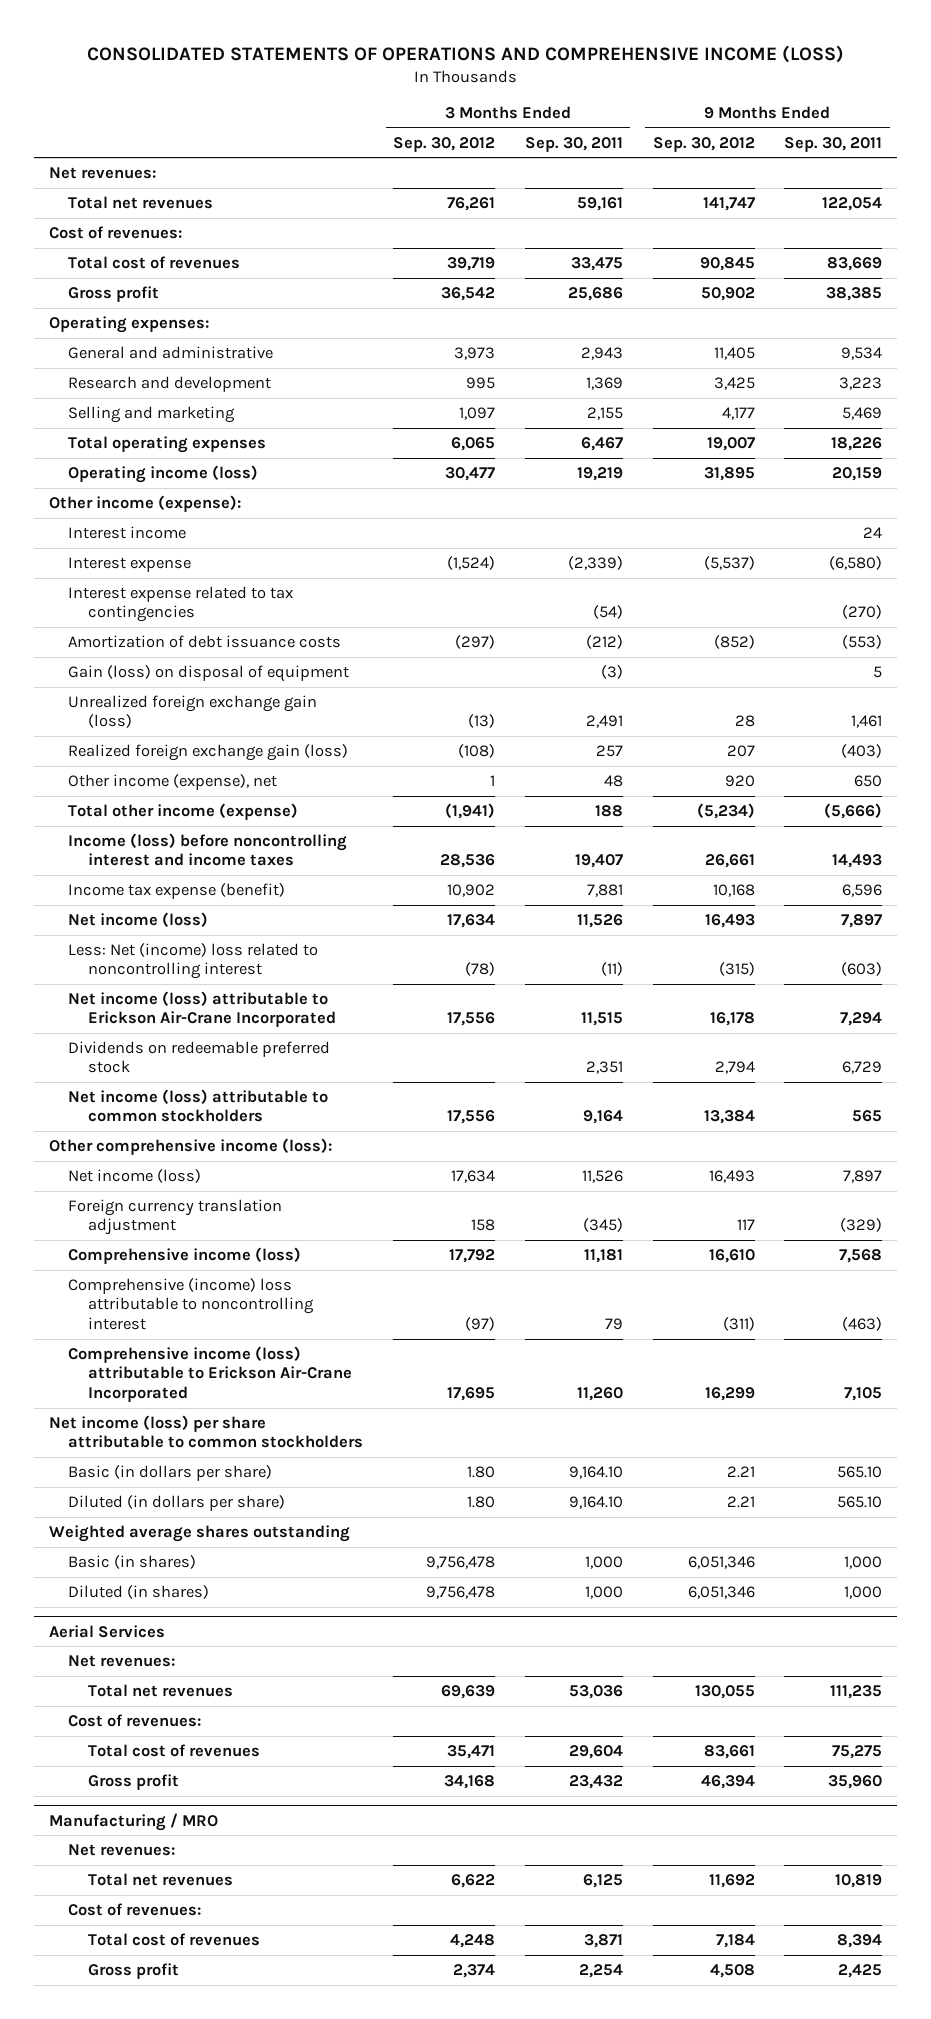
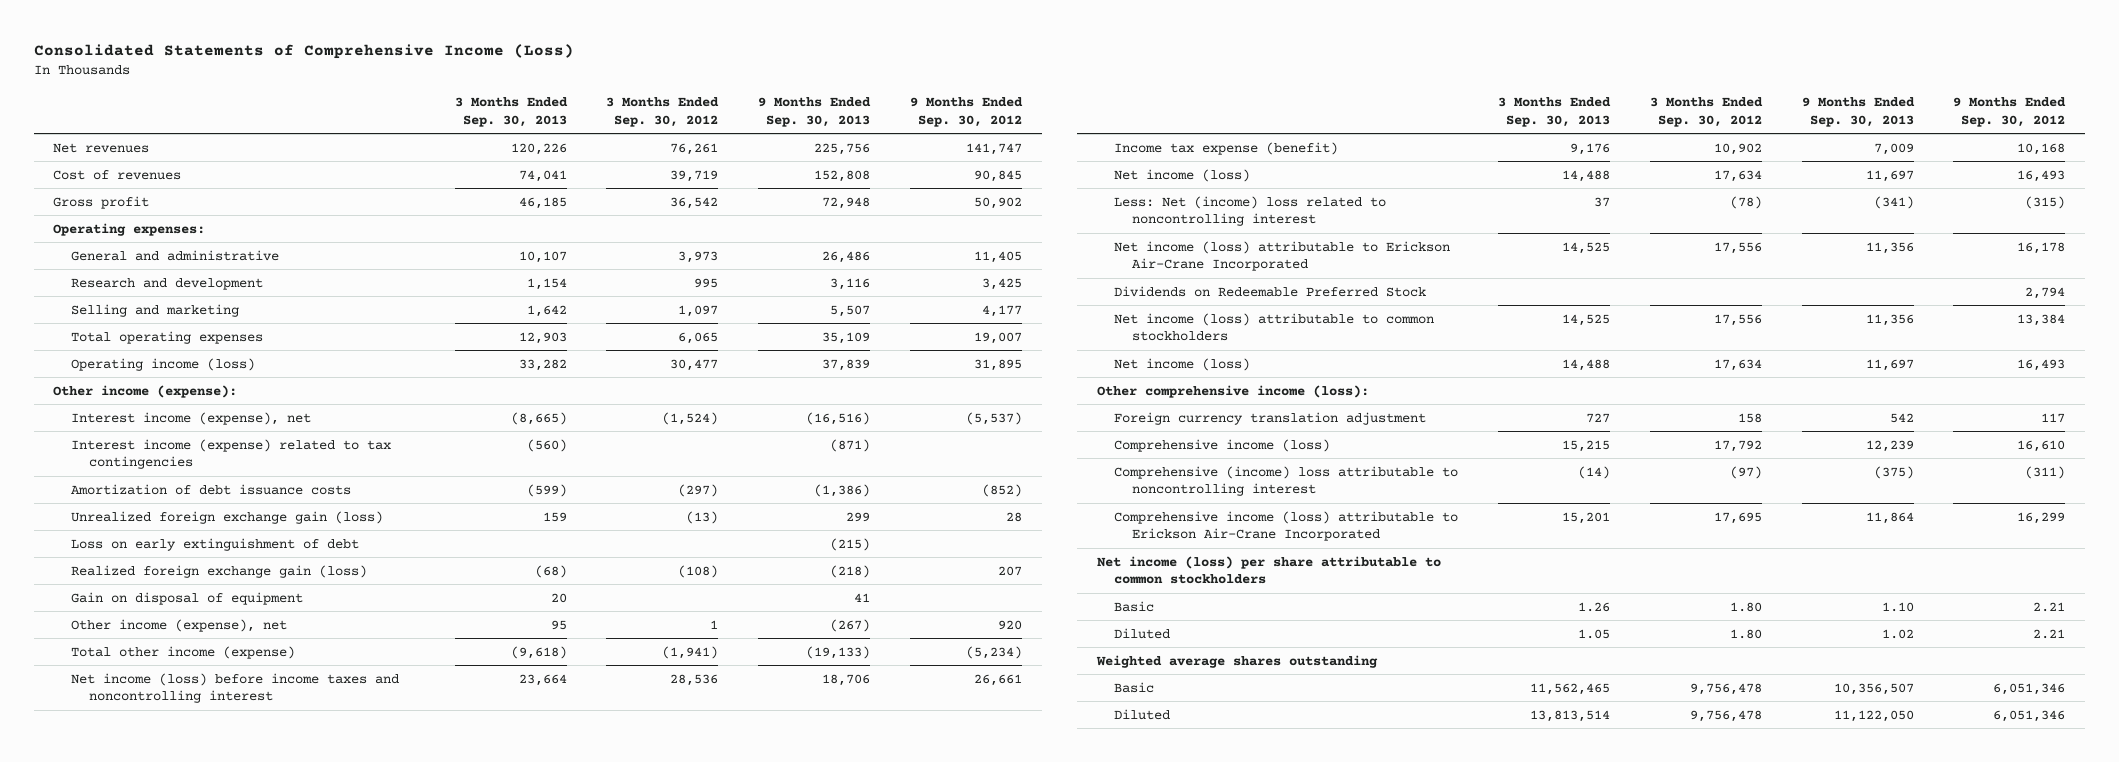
[86,44,844,63] CONSOLIDATED STATEMENTS OF OPERATIONS AND COMPREHENSIVE INCOME (LOSS) -> [33,44,574,60] Consolidated Statements of Comprehensive Income (Loss)
[524,136,623,152] Sep. 30, 2011 -> none
[784,136,883,152] Sep. 30, 2011 -> none
none -> [454,97,568,127] 3 Months Ended Sep. 30, 2013
none -> [758,97,872,127] 9 Months Ended Sep. 30, 2013
[48,166,156,179] Net revenues: -> none
[48,225,182,239] Cost of revenues: -> none
[68,195,214,209] Total net revenues -> [53,142,150,153] Net revenues
[68,255,241,269] Total cost of revenues -> [53,169,182,180] Cost of revenues
[68,525,187,539] Interest income -> none
[68,556,192,572] Interest expense -> [71,411,312,425] Interest income (expense), net
[68,585,294,623] Interest expense related to tax contingencies -> [71,438,392,470] Interest income (expense) related to tax contingencies
[68,664,350,682] Gain (loss) on disposal of equipment -> none
none -> [71,537,360,551] Loss on early extinguishment of debt
none -> [71,591,304,605] Gain on disposal of equipment
[68,832,348,867] Income (loss) before noncontrolling interest and income taxes -> [71,672,400,704] Net income (loss) before income taxes and noncontrolling interest
[68,1040,331,1074] Dividends on redeemable preferred stock -> [1114,285,1427,297] Dividends on Redeemable Preferred Stock
[48,1137,332,1155] Other comprehensive income (loss): -> [1096,384,1369,398] Other comprehensive income (loss):
[68,1464,273,1481] Basic (in dollars per share) -> [1114,600,1155,612] Basic
[68,1494,286,1511] Diluted (in dollars per share) -> [1114,627,1171,639] Diluted
[48,1624,165,1638] Aerial Services -> none
[68,1654,176,1667] Net revenues: -> none
[88,1683,234,1697] Total net revenues -> none
[68,1713,202,1727] Cost of revenues: -> none
[88,1743,261,1757] Total cost of revenues -> none
[88,1773,180,1790] Gross profit -> none
[48,1812,218,1831] Manufacturing / MRO -> none
[68,1843,176,1856] Net revenues: -> none
[88,1872,234,1886] Total net revenues -> none
[68,1902,202,1916] Cost of revenues: -> none
[88,1932,261,1946] Total cost of revenues -> none
[88,1962,180,1979] Gross profit -> none
[68,1554,197,1569] Basic (in shares) -> [1114,681,1155,693] Basic
[68,1584,210,1599] Diluted (in shares) -> [1114,708,1171,720] Diluted

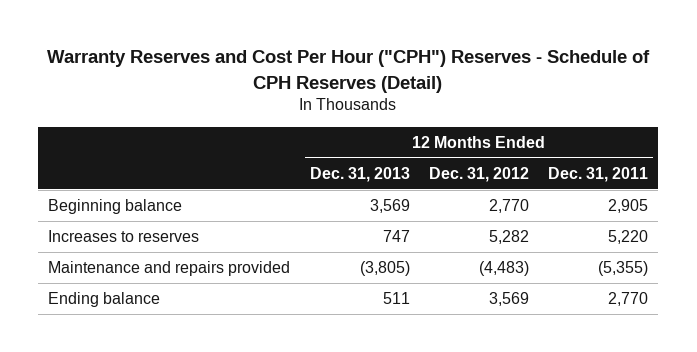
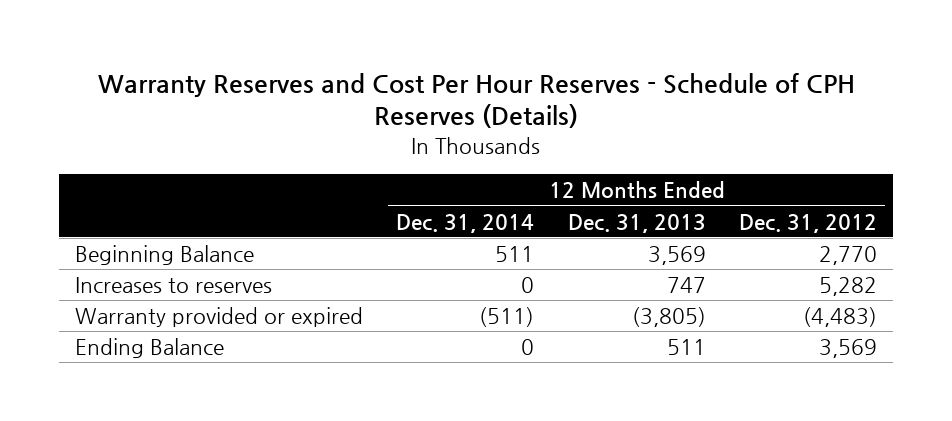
[47,50,651,93] Warranty Reserves and Cost Per Hour ("CPH") Reserves - Schedule of CPH Reserves (Detail) -> [97,72,855,129] Warranty Reserves and Cost Per Hour Reserves - Schedule of CPH Reserves (Details)
[548,166,649,182] Dec. 31, 2011 -> none
none -> [396,213,535,233] Dec. 31, 2014
[48,199,183,215] Beginning balance -> [75,245,255,266] Beginning Balance
[48,261,291,277] Maintenance and repairs provided -> [75,307,364,328] Warranty provided or expired
[48,292,161,308] Ending balance -> [75,338,225,359] Ending Balance

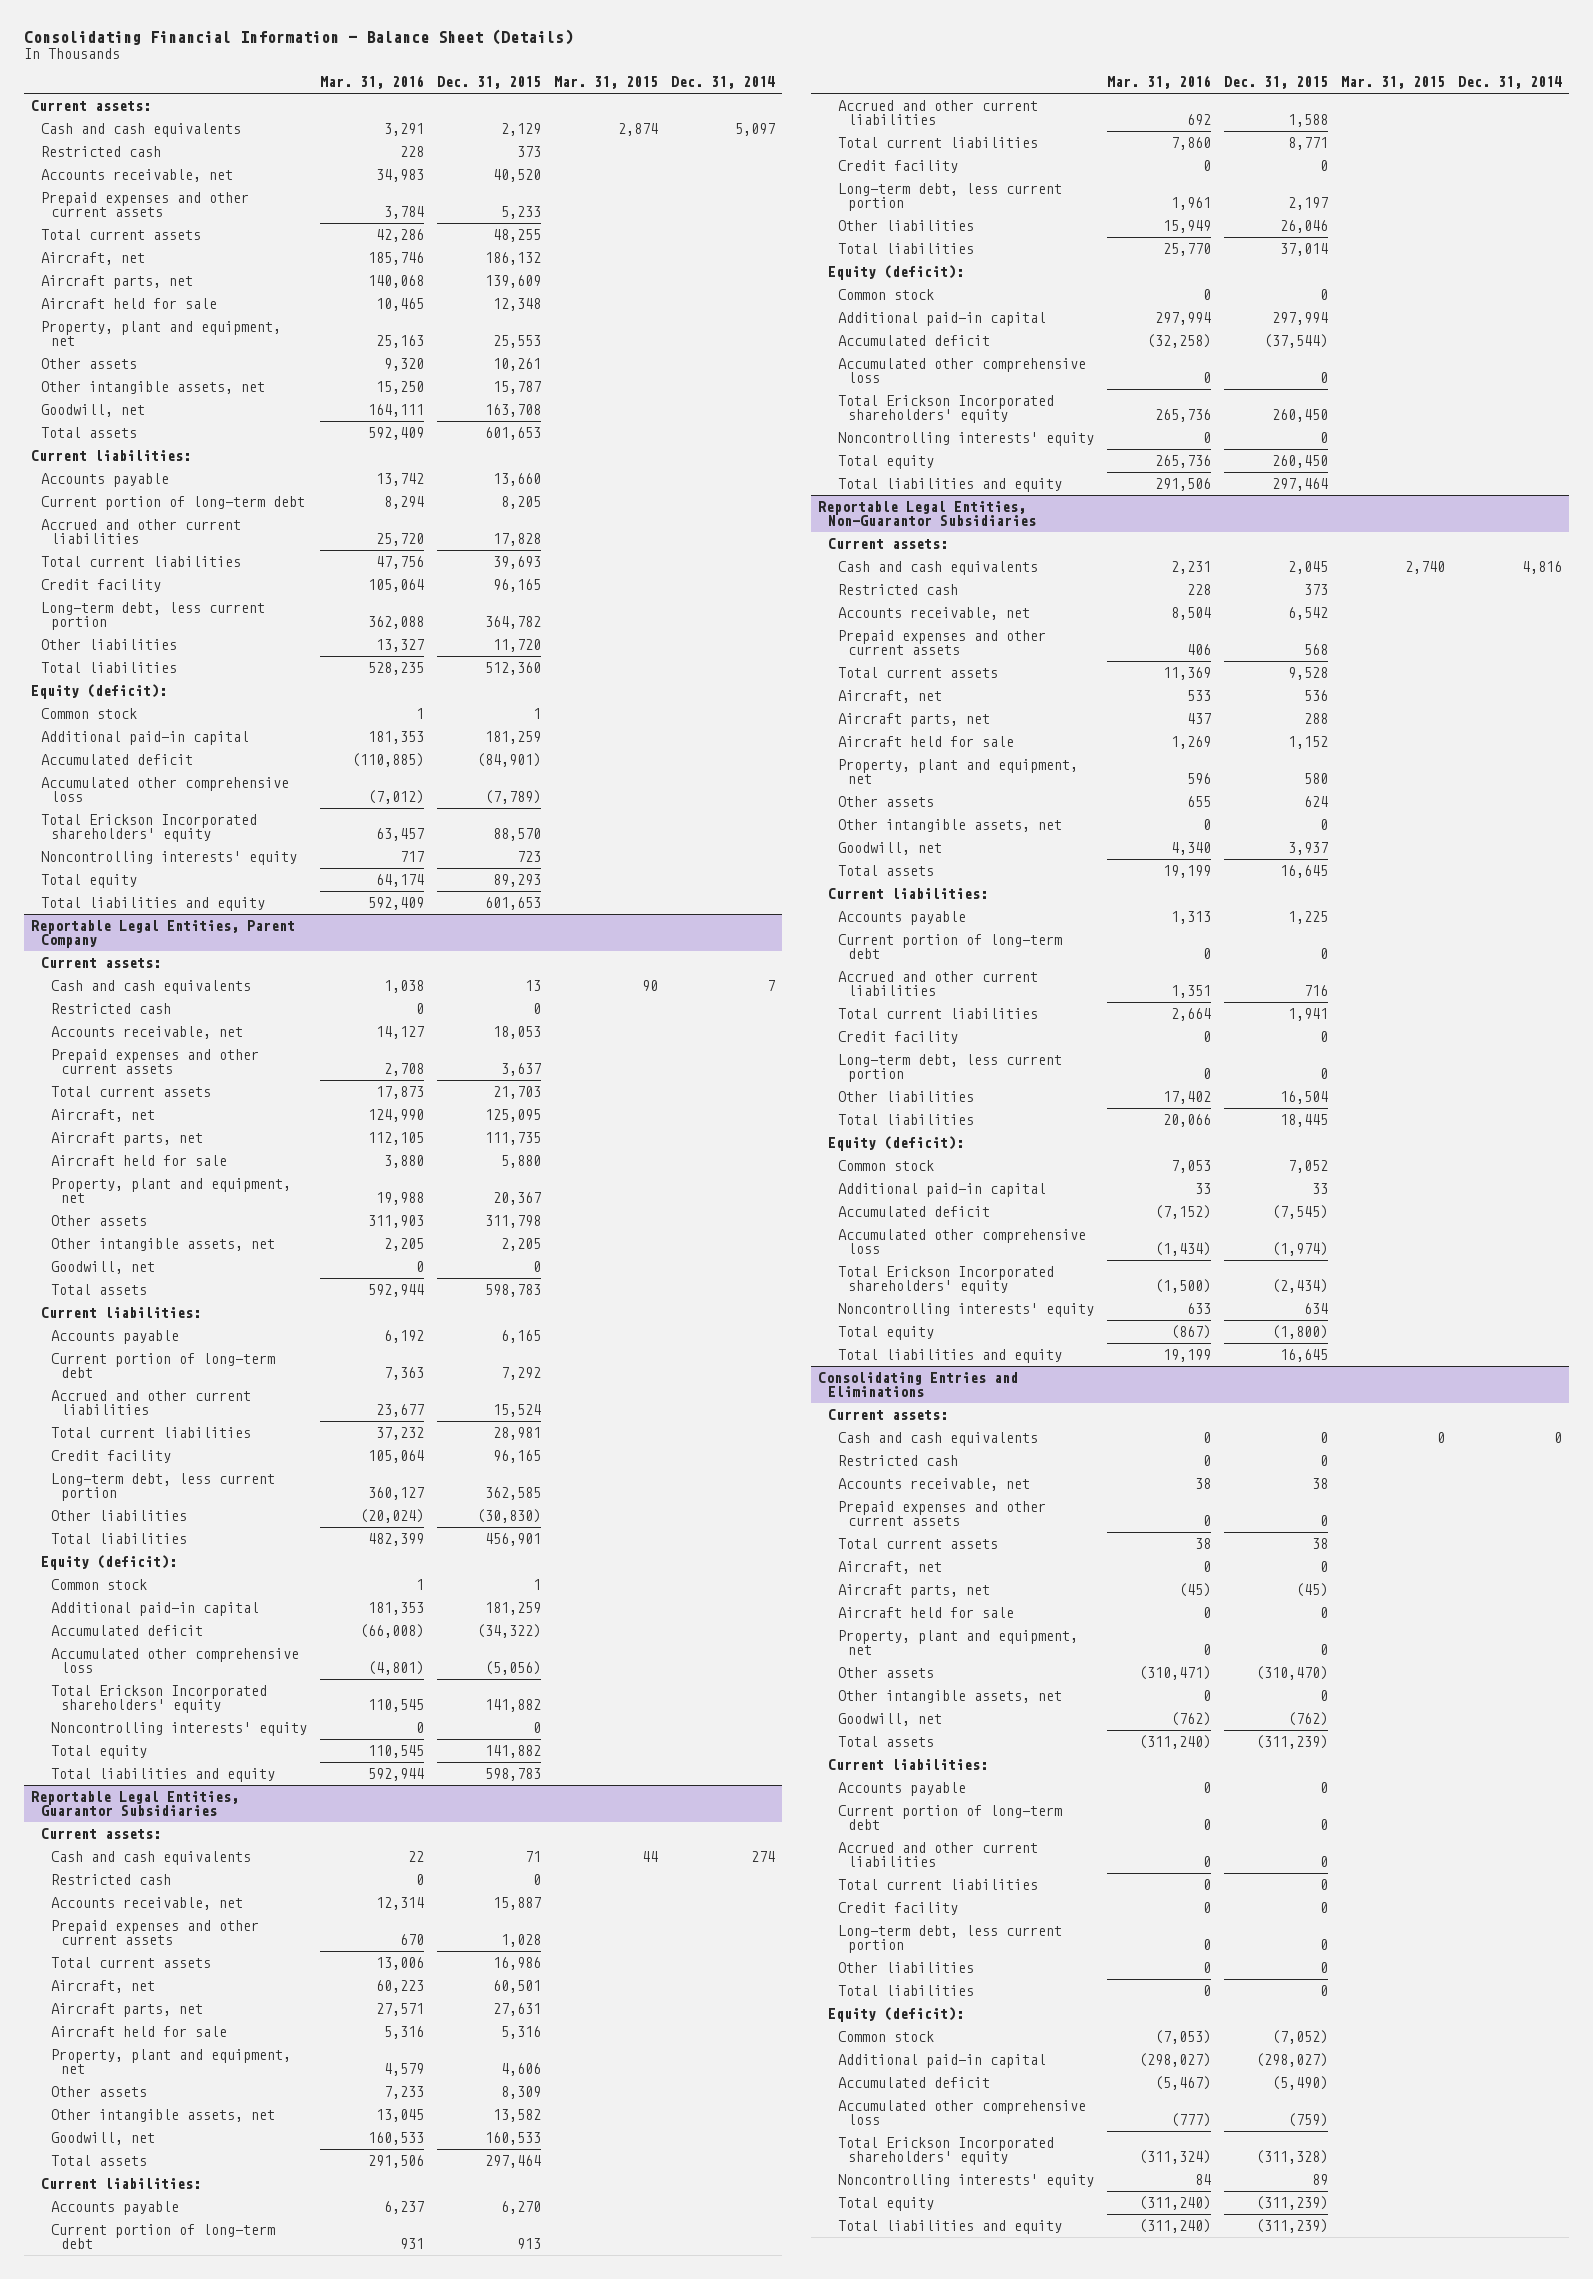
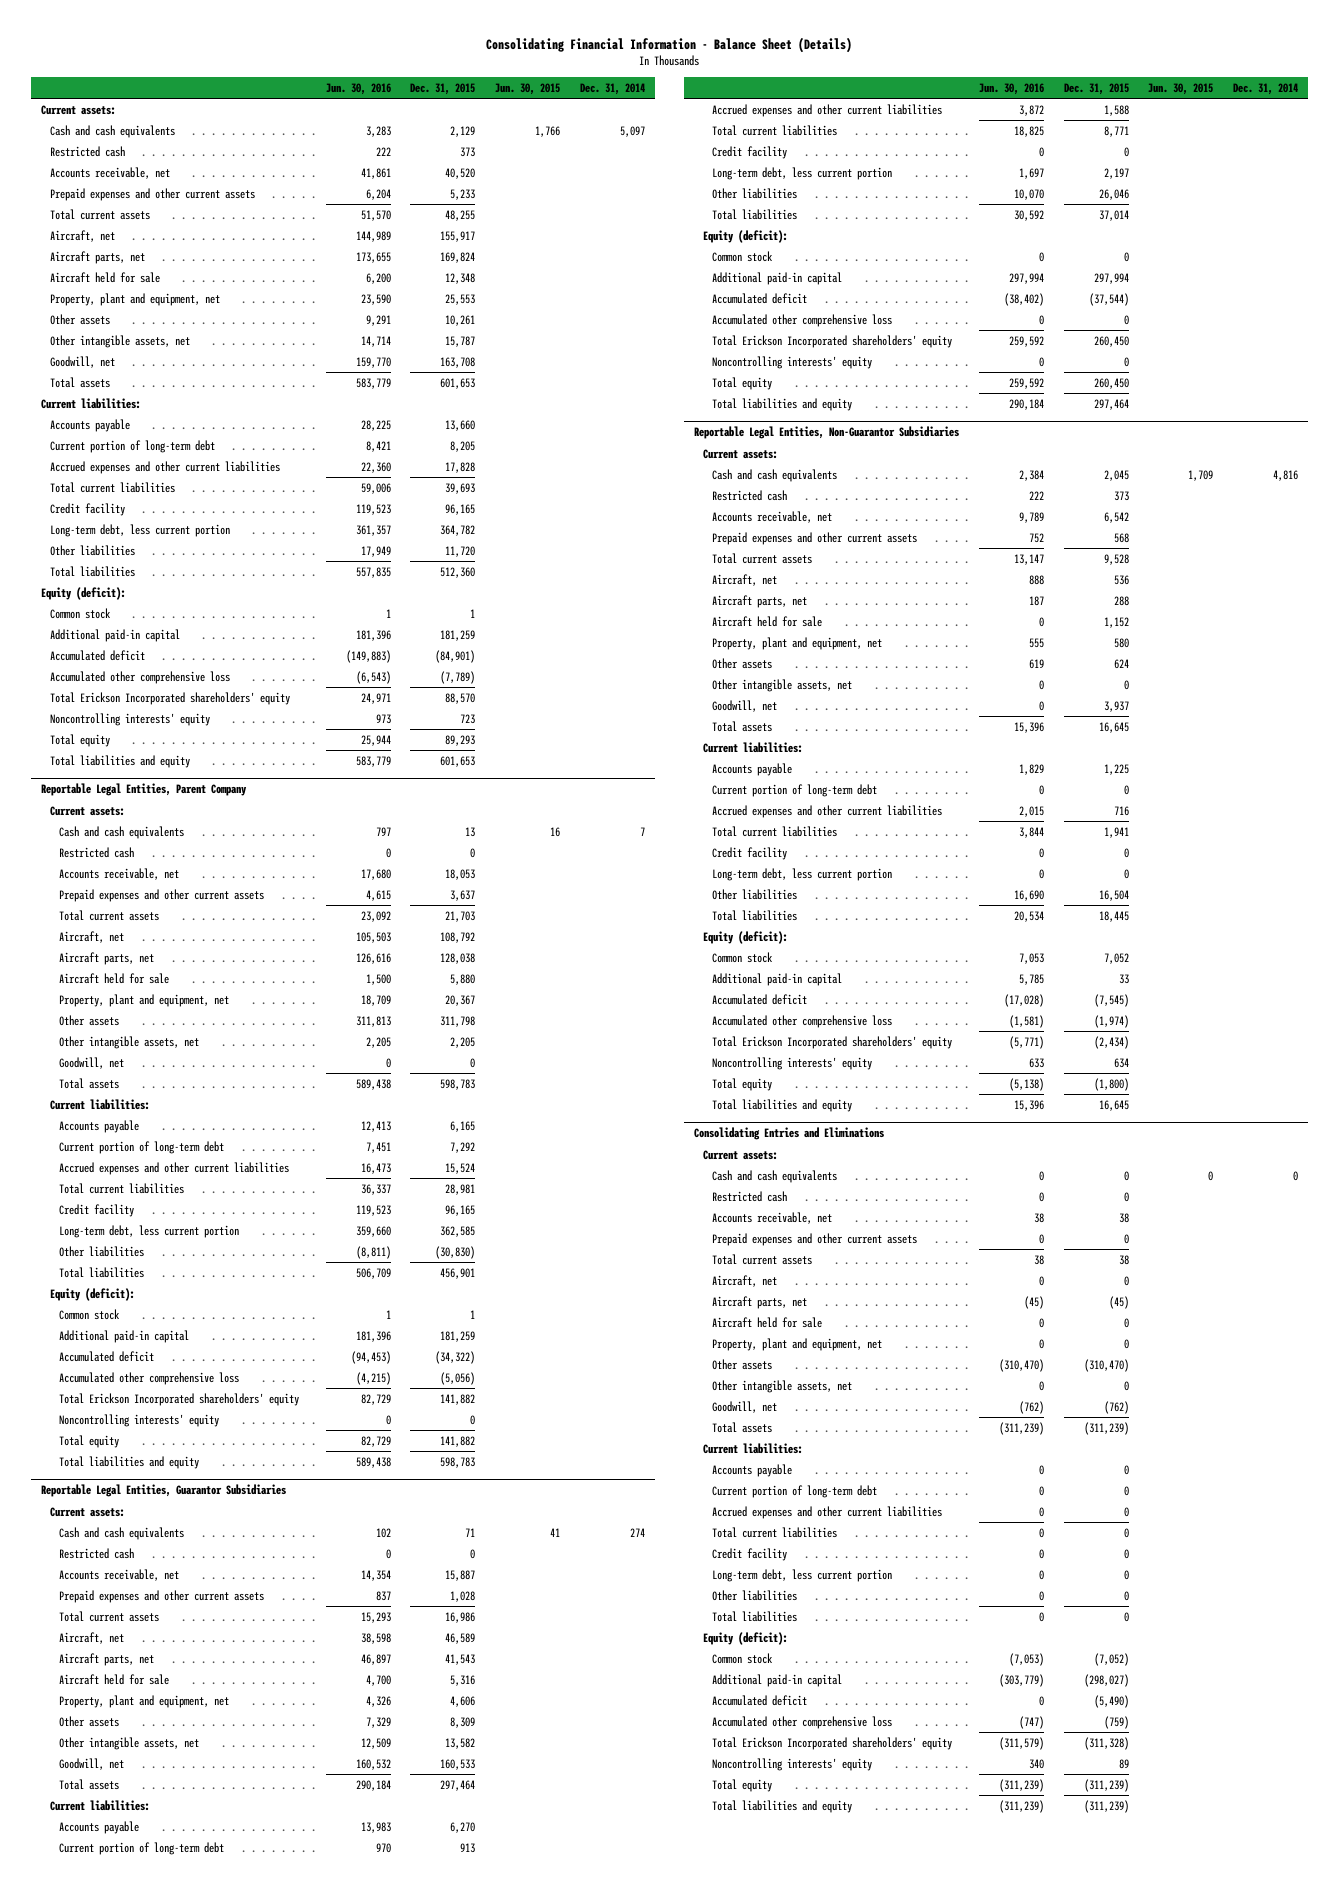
[320,75,425,90] Mar. 31, 2016 -> none
[554,76,659,90] Mar. 31, 2015 -> none
none -> [325,82,391,95] Jun. 30, 2016
none -> [495,82,561,95] Jun. 30, 2015
[485,251,542,265] 186,132 -> [440,230,476,242] 155,917
[485,274,542,288] 139,609 -> [440,251,476,263] 169,824
[41,518,242,545] Accrued and other current liabilities -> [49,460,280,474] Accrued expenses and other current liabilities
[485,1108,542,1122] 125,095 -> [440,931,476,943] 108,792
[485,1131,542,1145] 111,735 -> [440,952,476,964] 128,038
[51,1389,252,1416] Accrued and other current liabilities -> [59,1161,290,1175] Accrued expenses and other current liabilities
[493,1979,542,1993] 60,501 -> [445,1632,476,1644] 46,589
[493,2002,542,2016] 27,631 -> [445,1653,476,1665] 41,543
[838,99,1039,126] Accrued and other current liabilities -> [712,103,943,117] Accrued expenses and other current liabilities
[838,970,1039,997] Accrued and other current liabilities -> [712,804,943,818] Accrued expenses and other current liabilities
[838,1841,1039,1868] Accrued and other current liabilities -> [712,1505,943,1519] Accrued expenses and other current liabilities

